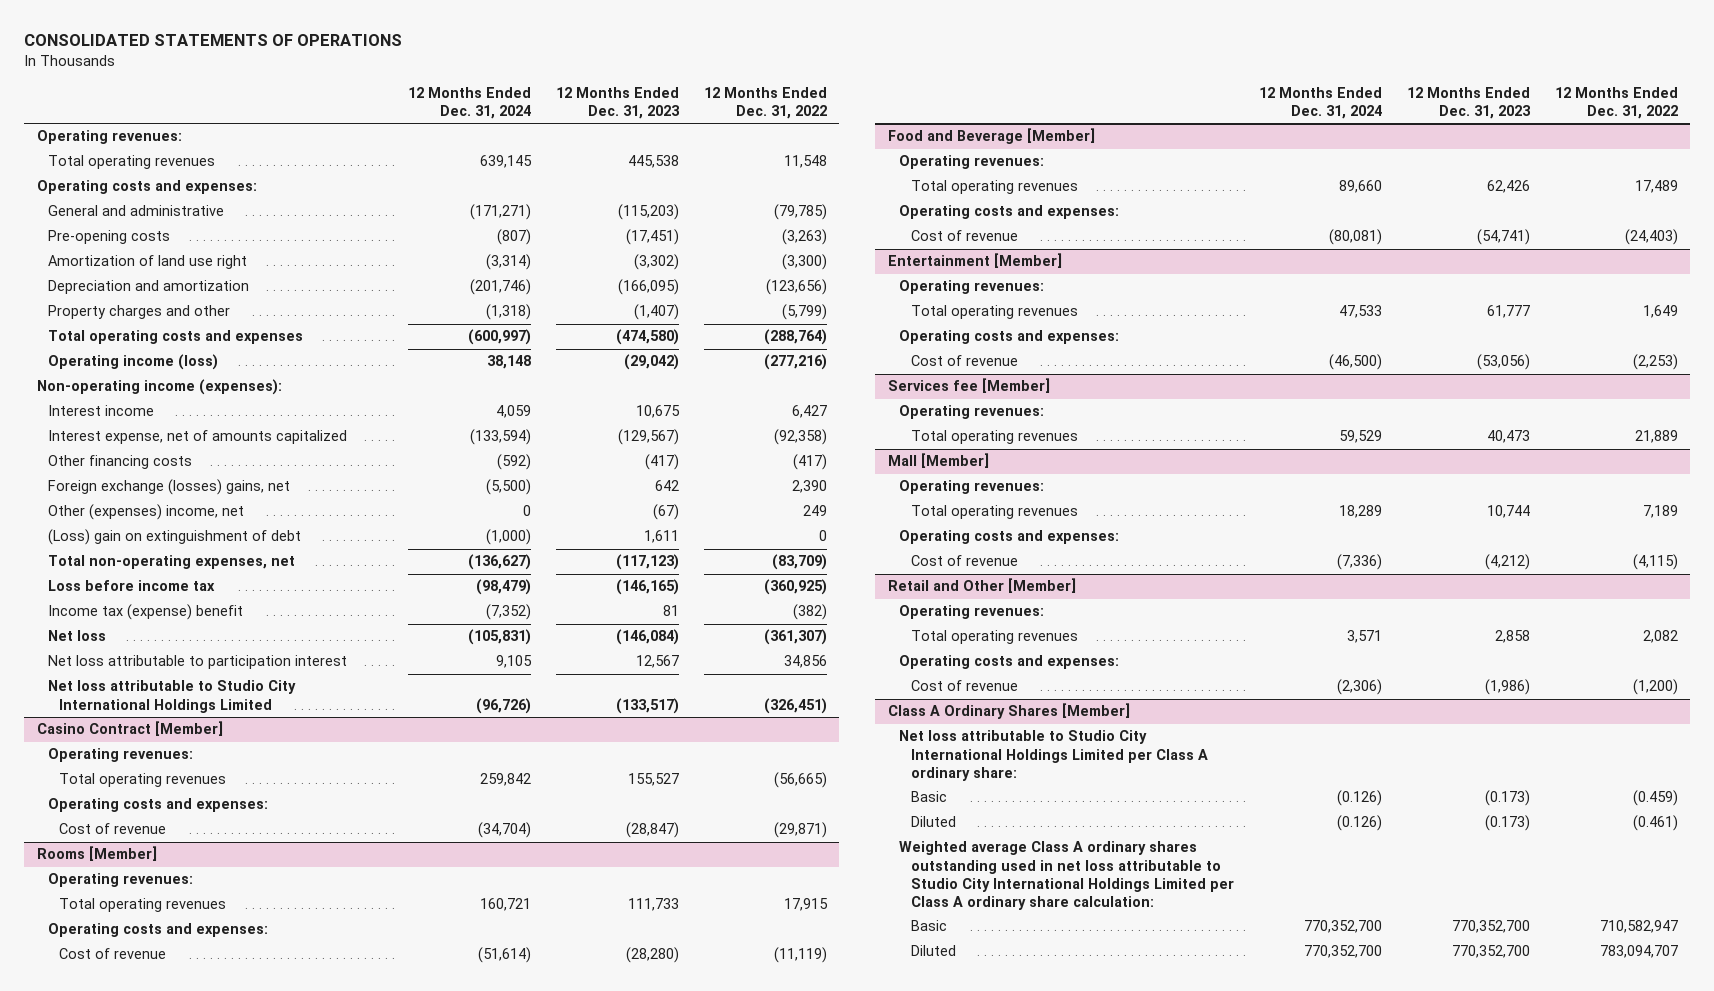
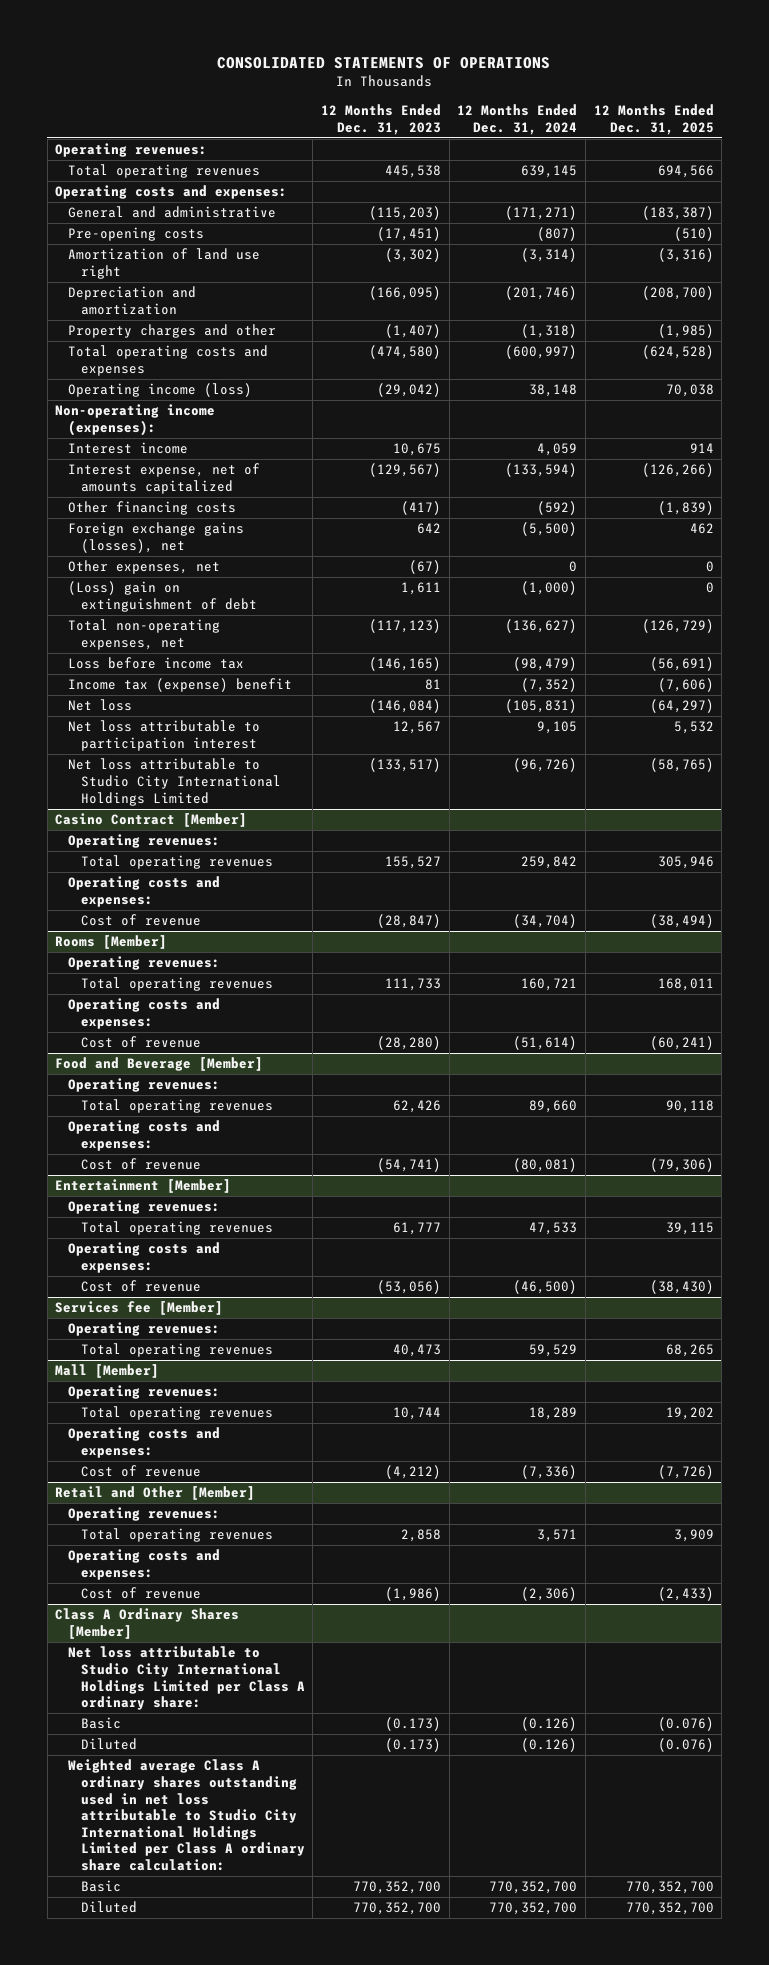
[703,86,827,120] 12 Months Ended Dec. 31, 2022 -> none
none -> [593,104,714,135] 12 Months Ended Dec. 31, 2025
[48,479,291,496] Foreign exchange (losses) gains, net -> [67,522,244,553] Foreign exchange gains (losses), net
[48,504,245,521] Other (expenses) income, net -> [67,560,220,575] Other expenses, net

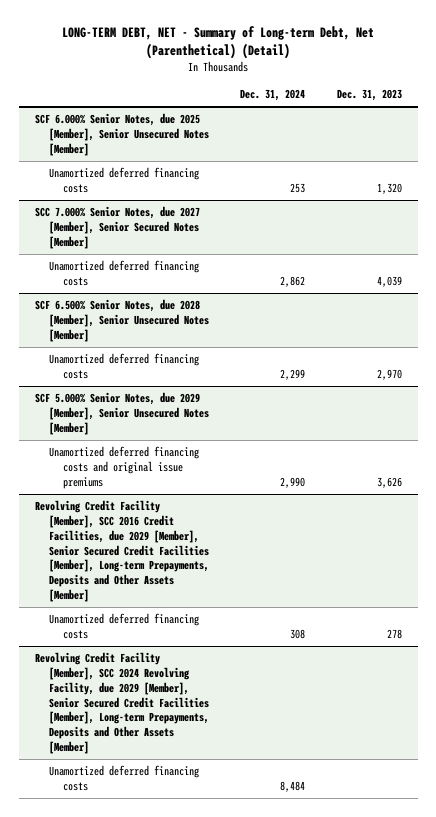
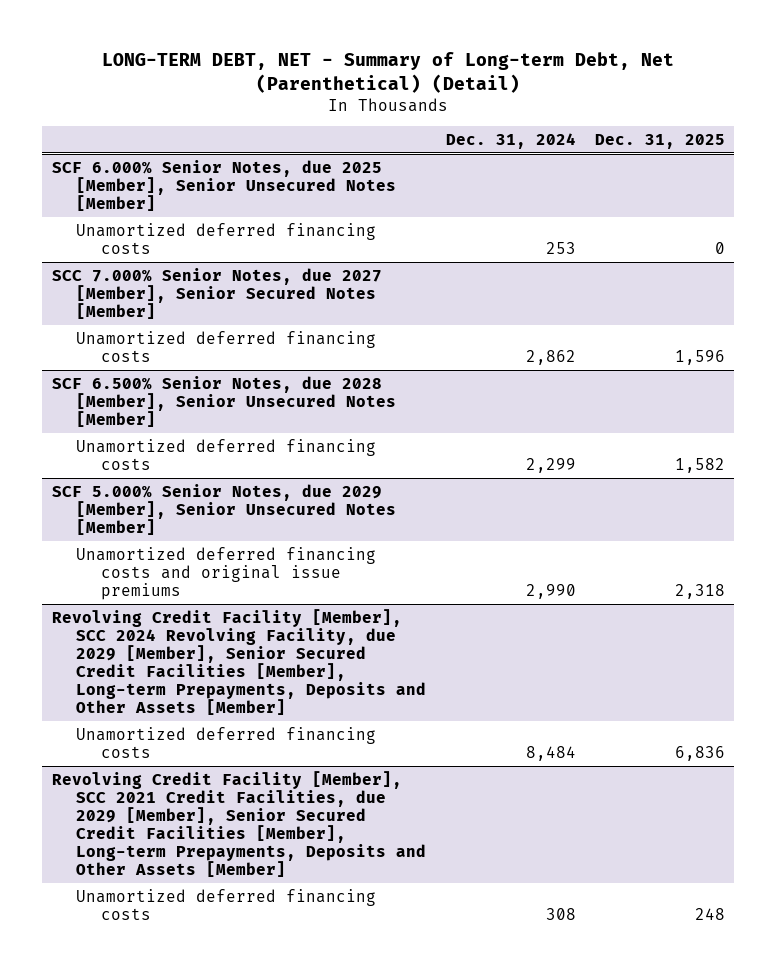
[336,89,402,102] Dec. 31, 2023 -> none
none -> [594,133,725,149] Dec. 31, 2025
[34,499,209,603] Revolving Credit Facility [Member], SCC 2016 Credit Facilities, due 2029 [Member], Senior Secured Credit Facilities [Member], Long-term Prepayments, Deposits and Other Assets [Member] -> none
[48,612,199,639] Unamortized deferred financing costs -> none
none -> [51,770,427,878] Revolving Credit Facility [Member], SCC 2021 Credit Facilities, due 2029 [Member], Senior Secured Credit Facilities [Member], Long-term Prepayments, Deposits and Other Assets [Member]
none -> [76,888,377,920] Unamortized deferred financing costs

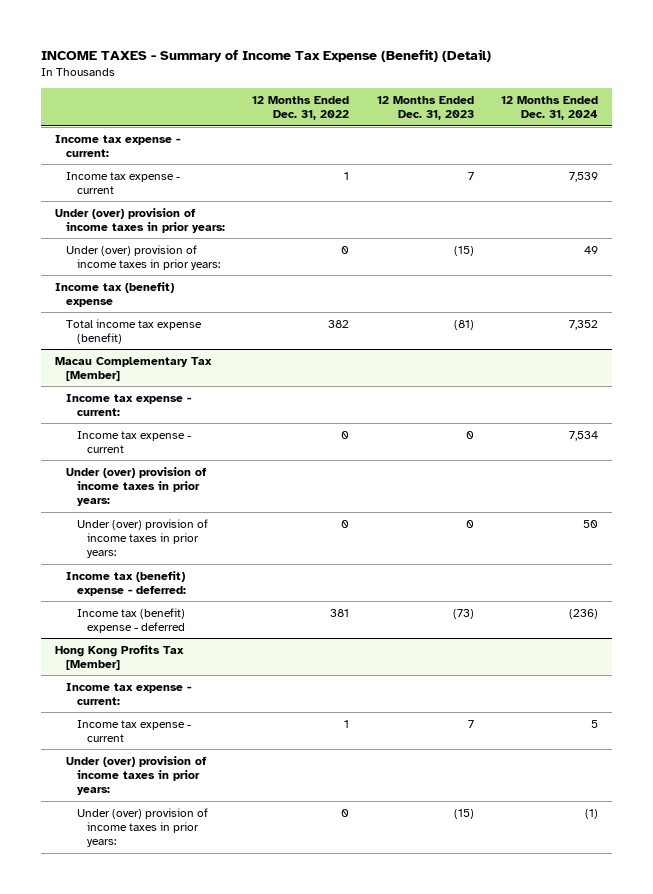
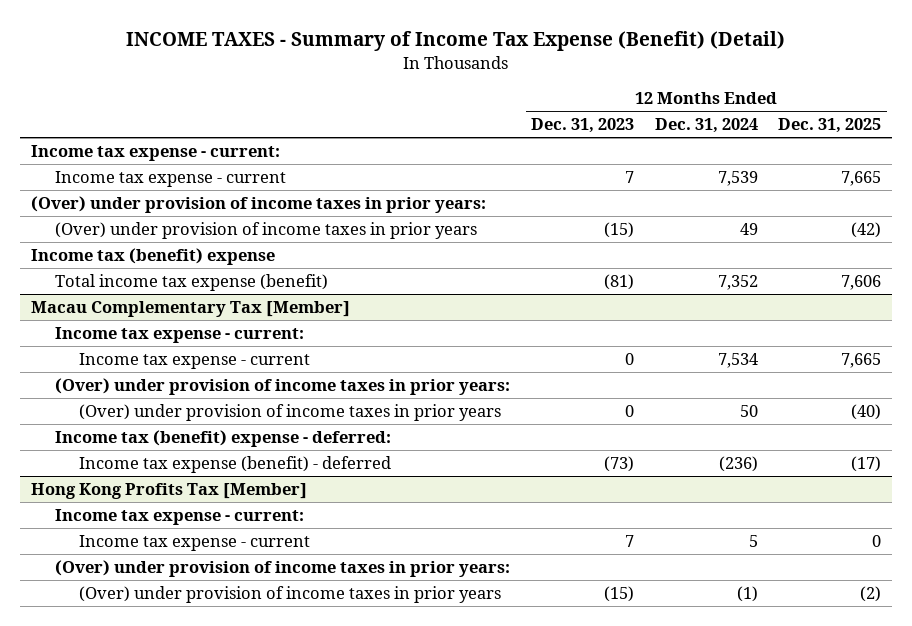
[252,95,350,120] 12 Months Ended Dec. 31, 2022 -> none
none -> [778,118,882,134] Dec. 31, 2025
[55,207,225,233] Under (over) provision of income taxes in prior years: -> [30,196,486,214] (Over) under provision of income taxes in prior years:
[65,244,220,270] Under (over) provision of income taxes in prior years: -> [55,222,478,240] (Over) under provision of income taxes in prior years
[65,466,207,507] Under (over) provision of income taxes in prior years: -> [55,378,511,396] (Over) under provision of income taxes in prior years:
[76,518,208,559] Under (over) provision of income taxes in prior years: -> [79,404,502,422] (Over) under provision of income taxes in prior years
[76,607,186,633] Income tax (benefit) expense - deferred -> [79,456,392,474] Income tax expense (benefit) - deferred
[65,755,207,796] Under (over) provision of income taxes in prior years: -> [55,560,511,578] (Over) under provision of income taxes in prior years:
[76,807,208,848] Under (over) provision of income taxes in prior years: -> [79,586,502,604] (Over) under provision of income taxes in prior years

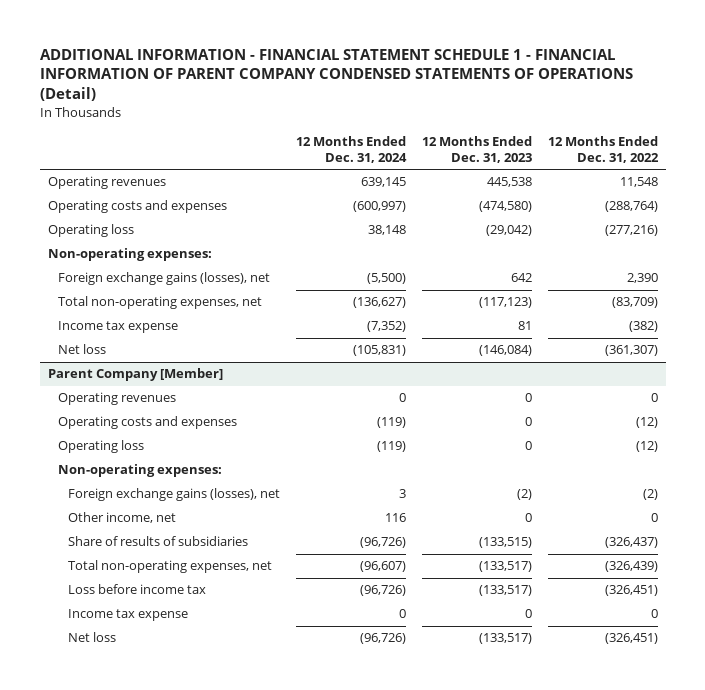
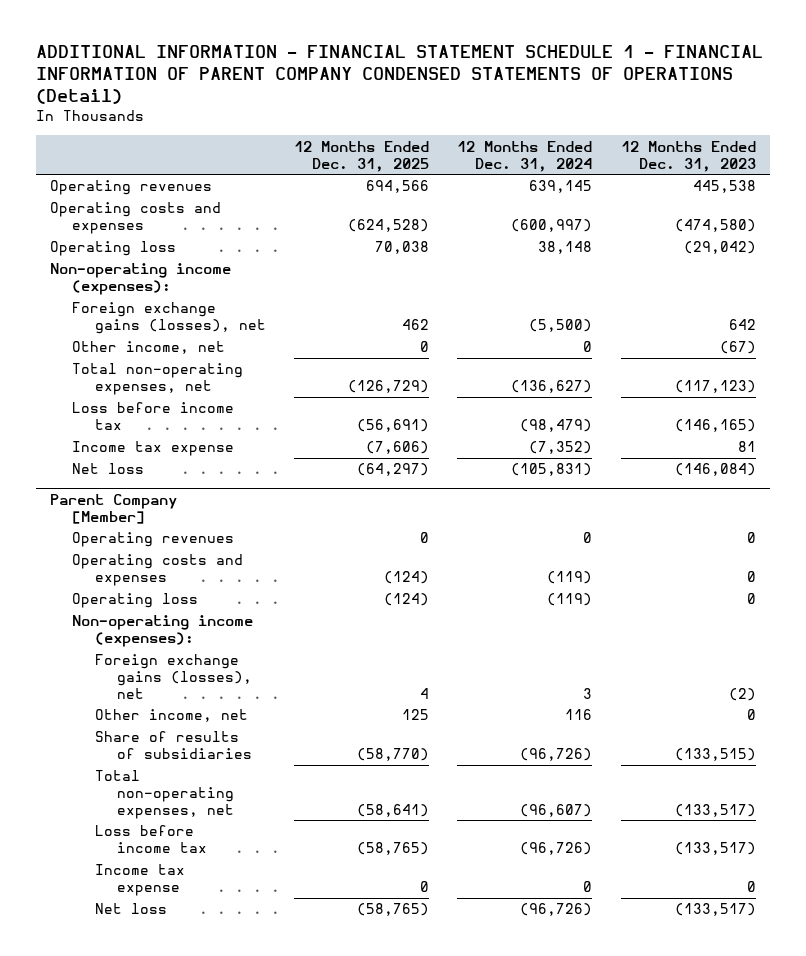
[547,135,659,163] 12 Months Ended Dec. 31, 2022 -> none
none -> [293,140,429,172] 12 Months Ended Dec. 31, 2025
[47,248,212,262] Non-operating expenses: -> [50,263,232,296] Non-operating income (expenses):
none -> [72,341,226,355] Other income, net
none -> [72,402,235,431] Loss before income tax
[57,464,222,478] Non-operating expenses: -> [72,615,254,648] Non-operating income (expenses):

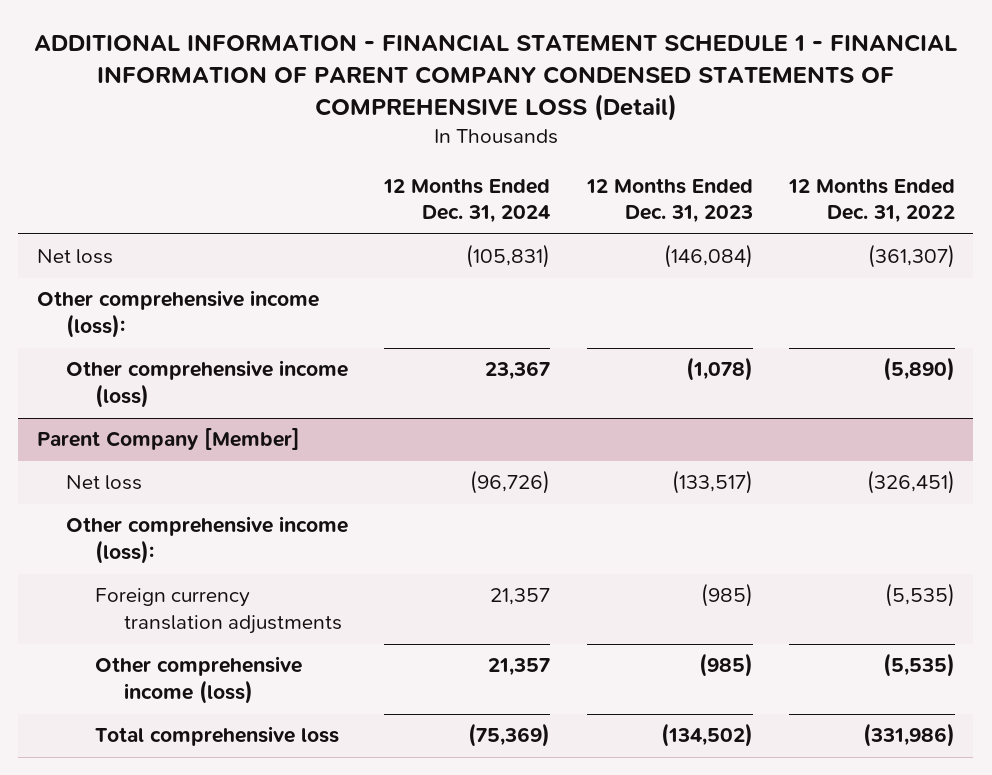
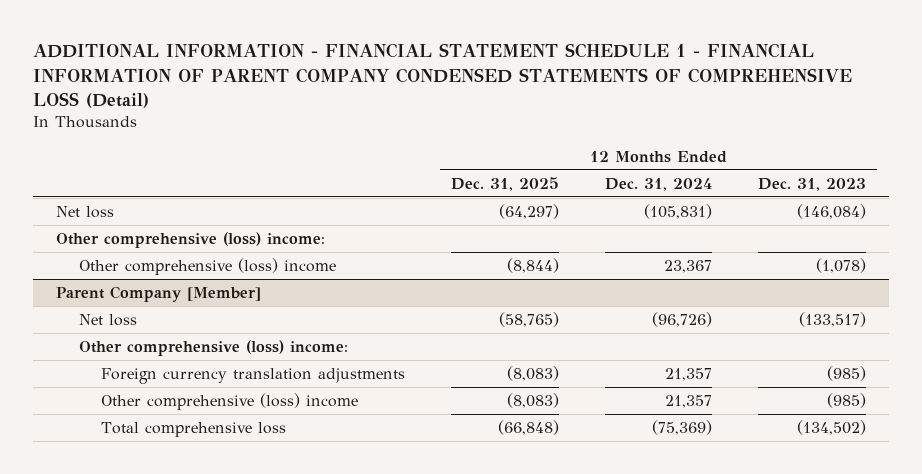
[788,177,956,224] 12 Months Ended Dec. 31, 2022 -> none
none -> [451,176,560,191] Dec. 31, 2025
[36,290,319,339] Other comprehensive income (loss): -> [55,231,325,248] Other comprehensive (loss) income:
[65,360,348,409] Other comprehensive income (loss) -> [78,257,336,275] Other comprehensive (loss) income
[65,516,348,565] Other comprehensive income (loss): -> [78,339,348,356] Other comprehensive (loss) income:
[94,656,302,705] Other comprehensive income (loss) -> [101,392,359,410] Other comprehensive (loss) income

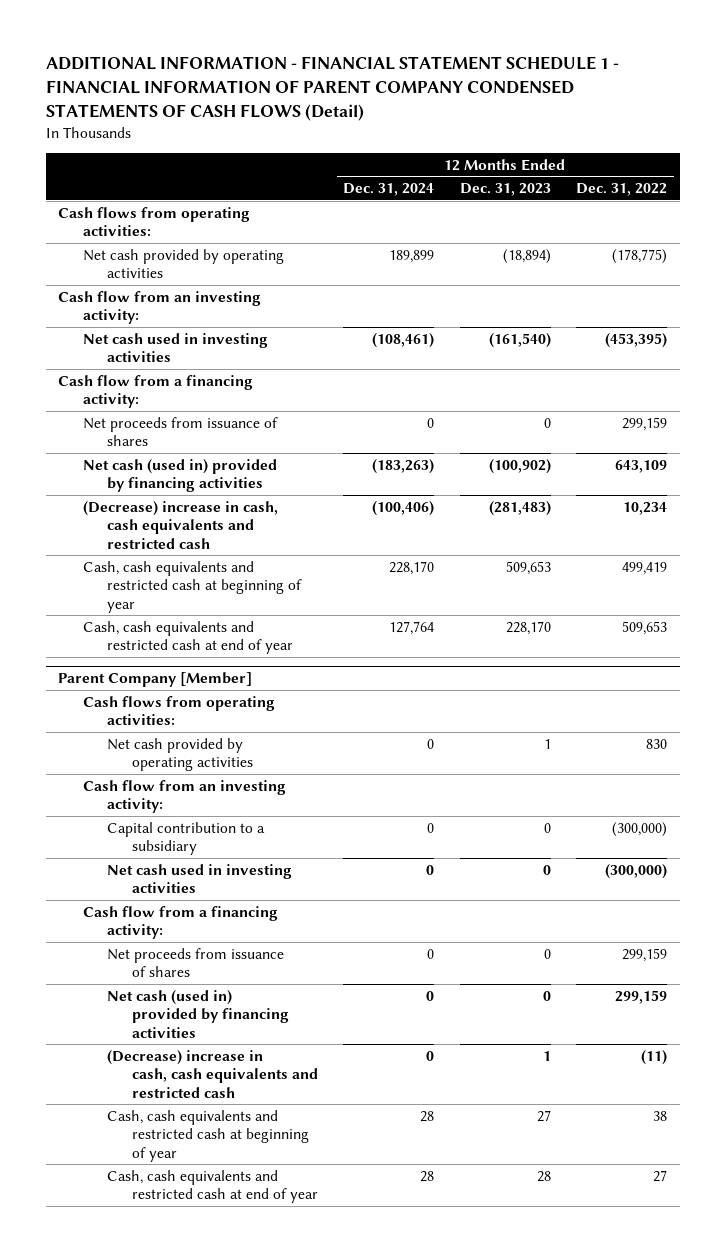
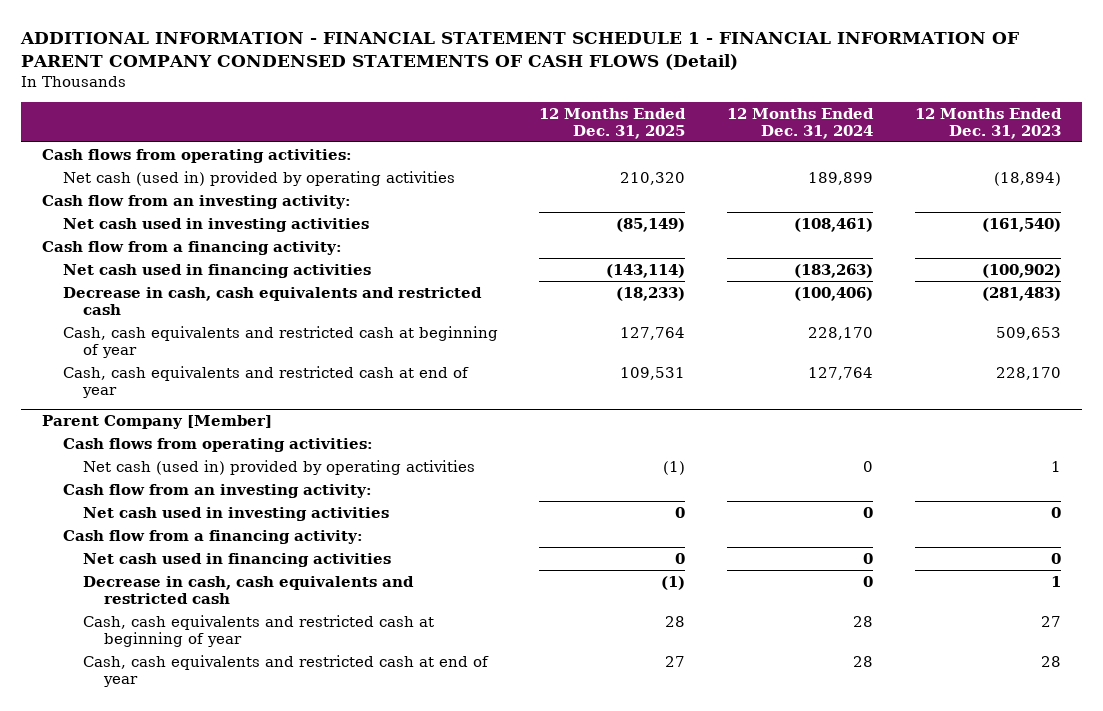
[576,183,668,197] Dec. 31, 2022 -> none
none -> [539,107,687,139] 12 Months Ended Dec. 31, 2025
[82,248,284,279] Net cash provided by operating activities -> [62,170,455,186] Net cash (used in) provided by operating activities
[82,416,278,447] Net proceeds from issuance of shares -> none
[82,458,277,493] Net cash (used in) provided by financing activities -> [62,263,371,278] Net cash used in financing activities
[82,500,278,549] (Decrease) increase in cash, cash equivalents and restricted cash -> [62,286,482,316] Decrease in cash, cash equivalents and restricted cash
[107,737,253,772] Net cash provided by operating activities -> [83,459,476,475] Net cash (used in) provided by operating activities
[107,821,266,856] Capital contribution to a subsidiary -> none
[107,947,285,978] Net proceeds from issuance of shares -> none
[107,989,289,1038] Net cash (used in) provided by financing activities -> [83,552,392,567] Net cash used in financing activities
[107,1049,318,1098] (Decrease) increase in cash, cash equivalents and restricted cash -> [83,575,415,605] Decrease in cash, cash equivalents and restricted cash

